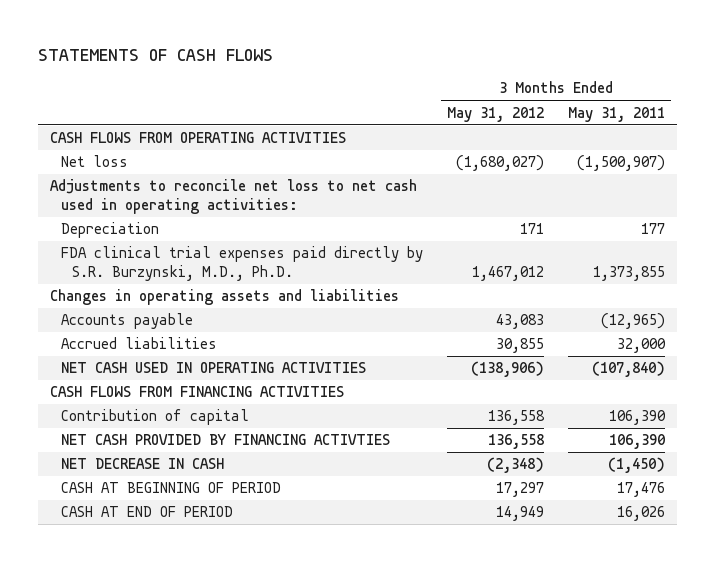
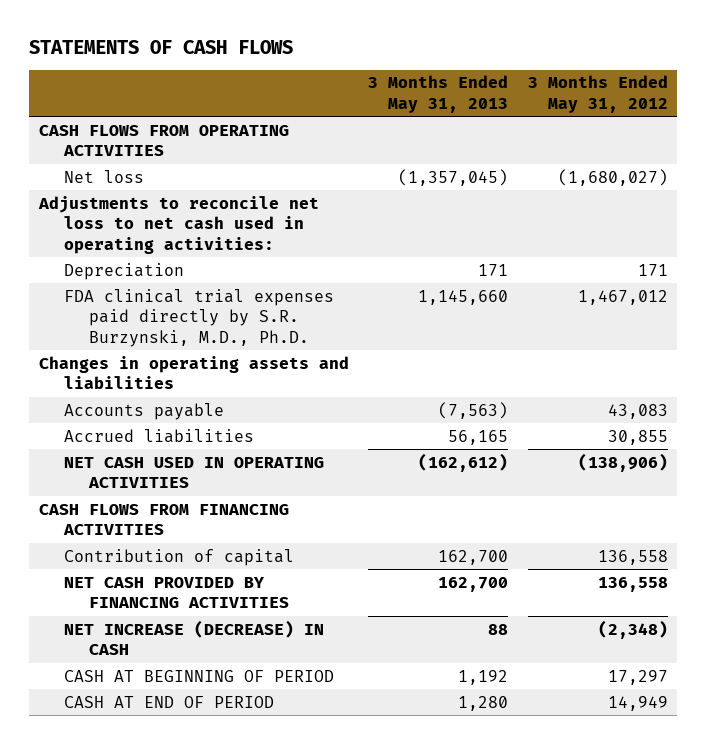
[568,106,666,122] May 31, 2011 -> none
none -> [368,75,509,113] 3 Months Ended May 31, 2013
[61,434,391,446] NET CASH PROVIDED BY FINANCING ACTIVTIES -> [63,576,289,609] NET CASH PROVIDED BY FINANCING ACTIVITIES
[61,458,225,470] NET DECREASE IN CASH -> [63,619,324,656] NET INCREASE (DECREASE) IN CASH

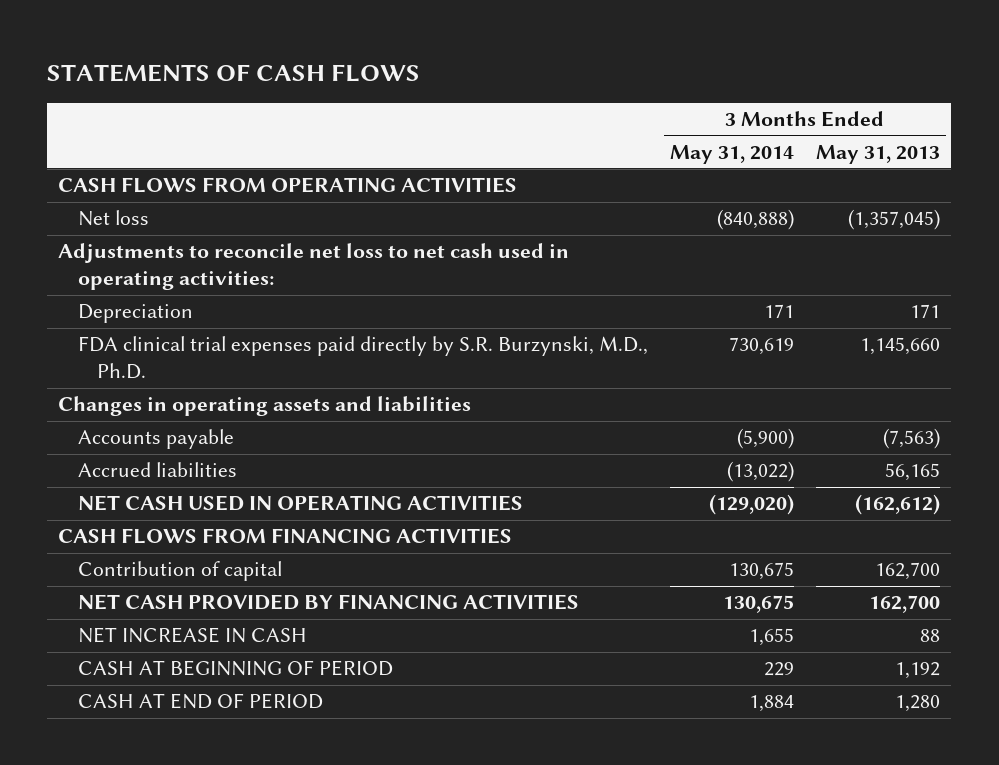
[527,75,668,113] 3 Months Ended May 31, 2012 -> none
none -> [670,144,795,164] May 31, 2014
[63,619,324,656] NET INCREASE (DECREASE) IN CASH -> [77,627,307,644] NET INCREASE IN CASH

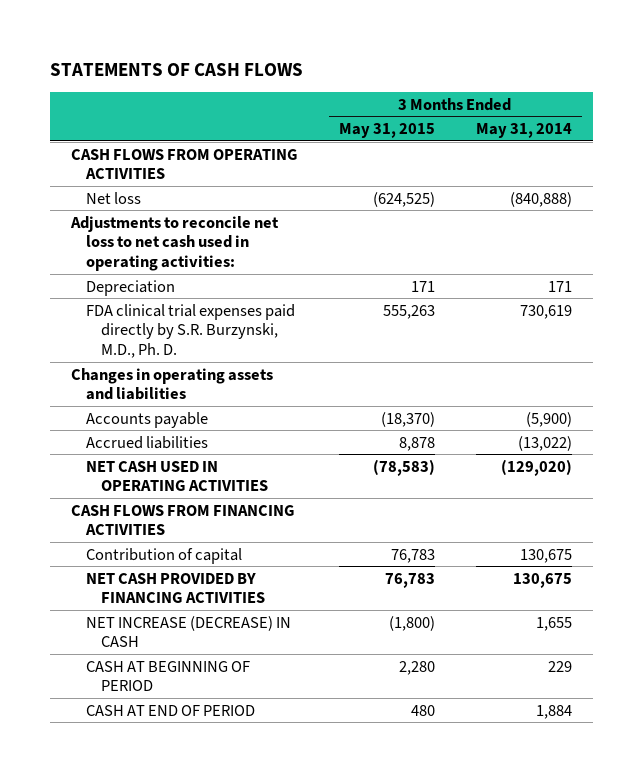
[816,144,941,164] May 31, 2013 -> none
none -> [338,122,435,138] May 31, 2015
[77,336,648,380] FDA clinical trial expenses paid directly by S.R. Burzynski, M.D., Ph.D. -> [85,303,295,358] FDA clinical trial expenses paid directly by S.R. Burzynski, M.D., Ph. D.
[77,627,307,644] NET INCREASE IN CASH -> [85,615,291,648] NET INCREASE (DECREASE) IN CASH

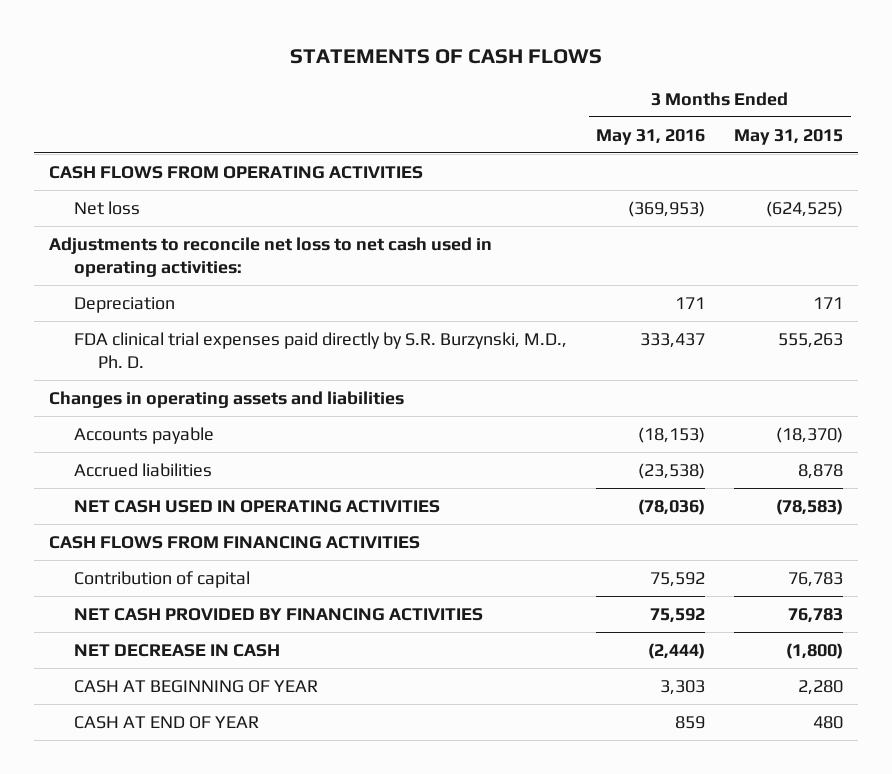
[476,122,573,138] May 31, 2014 -> none
none -> [595,128,705,145] May 31, 2016
[85,615,291,648] NET INCREASE (DECREASE) IN CASH -> [73,643,280,657] NET DECREASE IN CASH
[85,660,250,692] CASH AT BEGINNING OF PERIOD -> [73,679,318,693] CASH AT BEGINNING OF YEAR
[85,704,255,716] CASH AT END OF PERIOD -> [73,715,259,729] CASH AT END OF YEAR

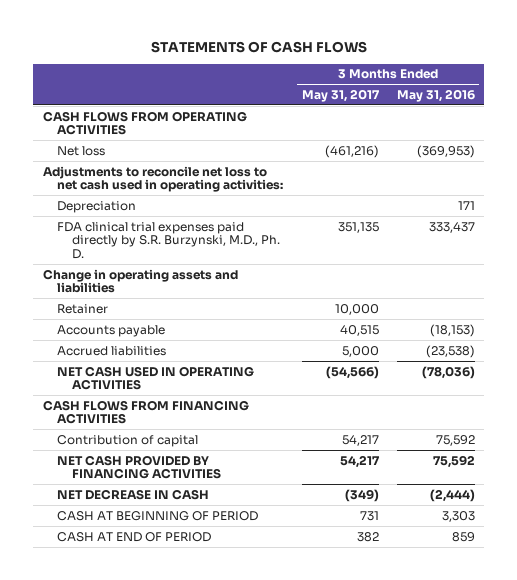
[734,128,844,145] May 31, 2015 -> none
none -> [301,88,380,102] May 31, 2017
[49,390,405,408] Changes in operating assets and liabilities -> [42,268,238,294] Change in operating assets and liabilities
none -> [57,303,109,314] Retainer
[73,679,318,693] CASH AT BEGINNING OF YEAR -> [57,510,259,521] CASH AT BEGINNING OF PERIOD
[73,715,259,729] CASH AT END OF YEAR -> [57,531,212,542] CASH AT END OF PERIOD

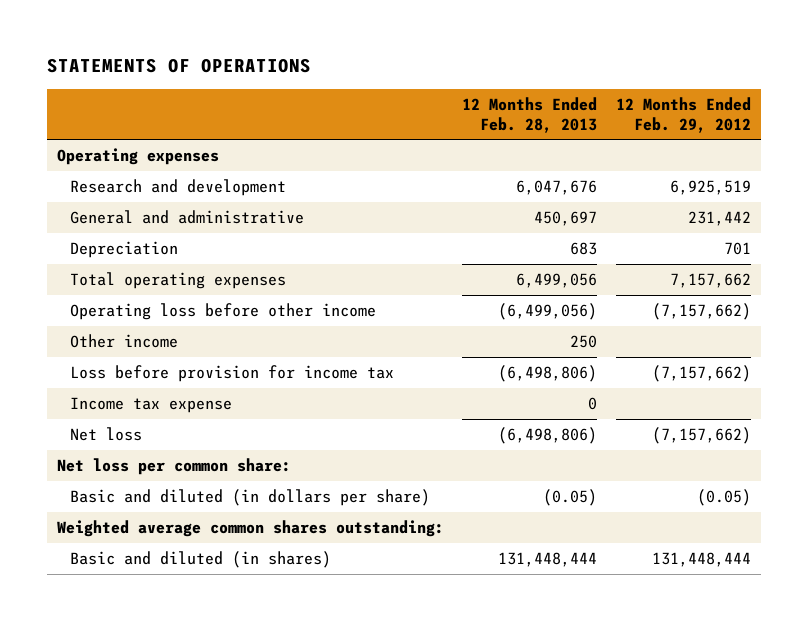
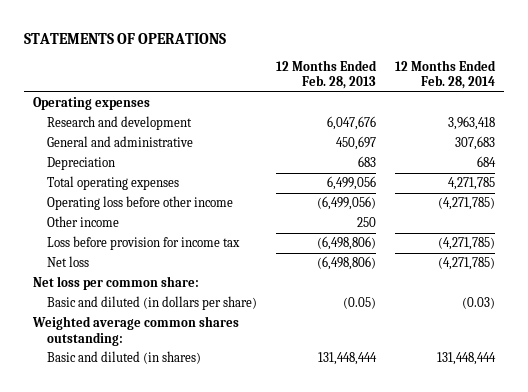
[616,96,752,133] 12 Months Ended Feb. 29, 2012 -> none
none -> [394,60,496,90] 12 Months Ended Feb. 28, 2014
[69,396,232,413] Income tax expense -> none

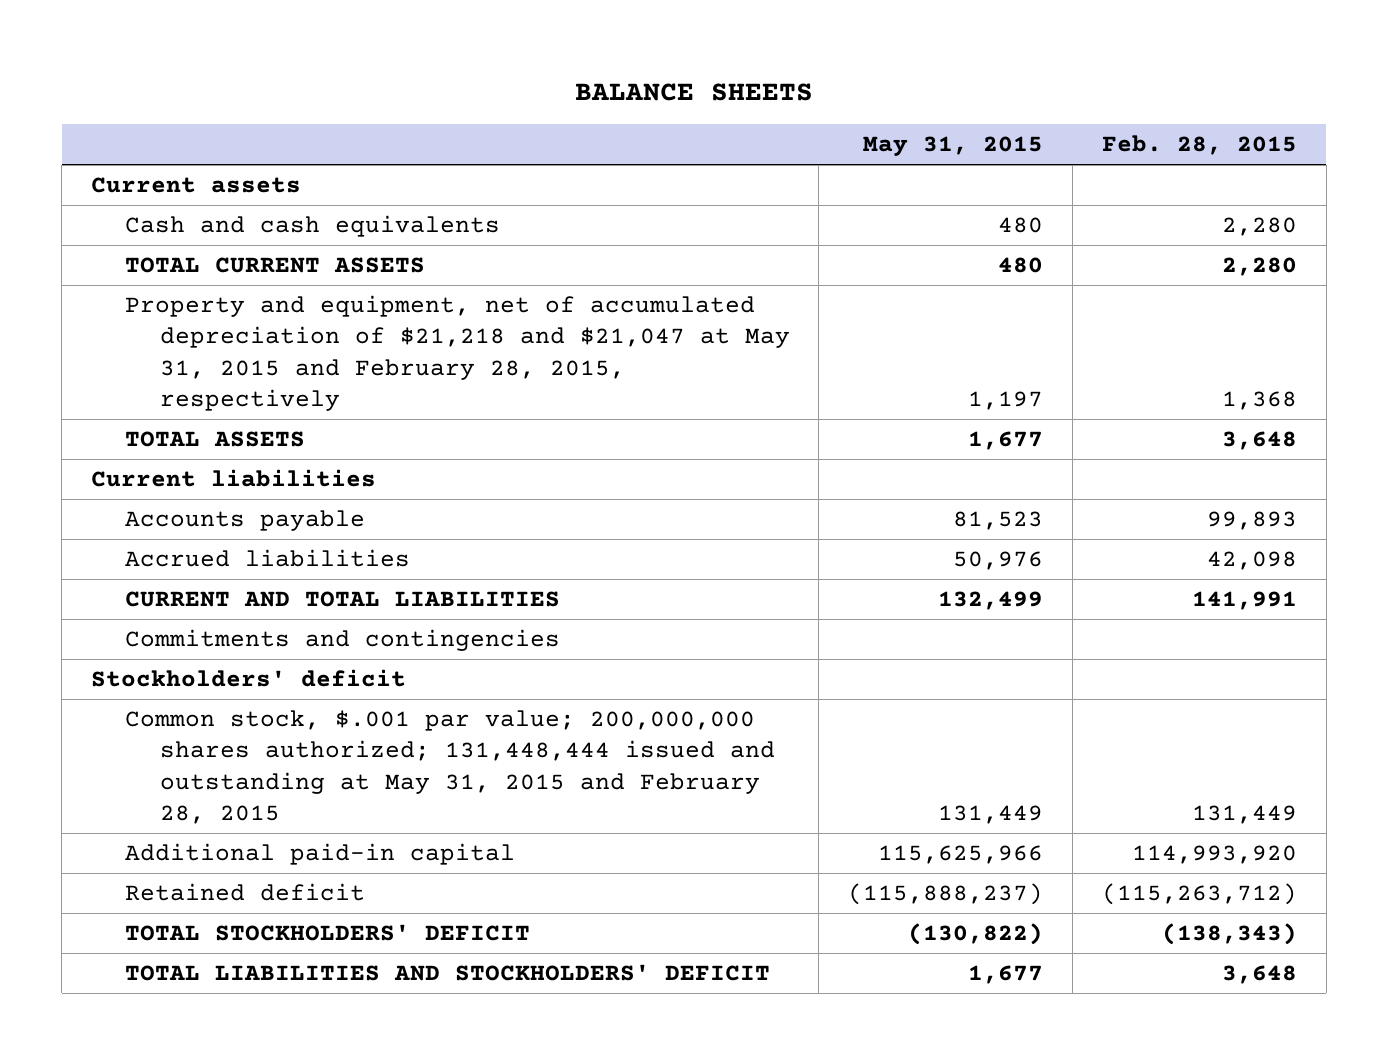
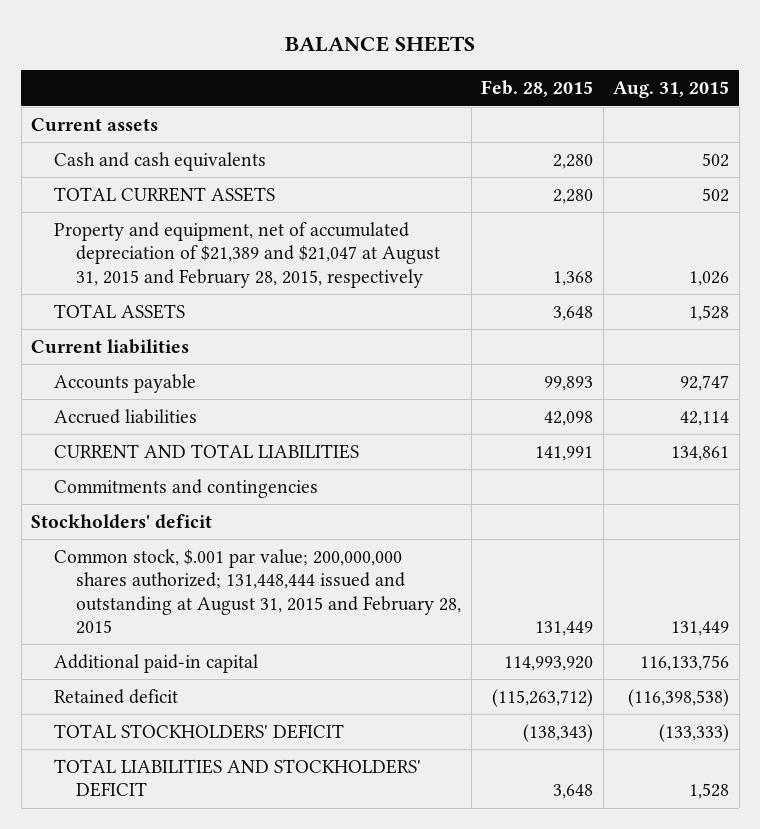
[863,136,1044,157] May 31, 2015 -> none
none -> [613,81,730,99] Aug. 31, 2015
[125,295,790,411] Property and equipment, net of accumulated depreciation of $21,218 and $21,047 at May 31, 2015 and February 28, 2015, respectively -> [53,221,440,288] Property and equipment, net of accumulated depreciation of $21,389 and $21,047 at August 31, 2015 and February 28, 2015, respectively
[125,710,775,824] Common stock, $.001 par value; 200,000,000 shares authorized; 131,448,444 issued and outstanding at May 31, 2015 and February 28, 2015 -> [53,548,461,635] Common stock, $.001 par value; 200,000,000 shares authorized; 131,448,444 issued and outstanding at August 31, 2015 and February 28, 2015

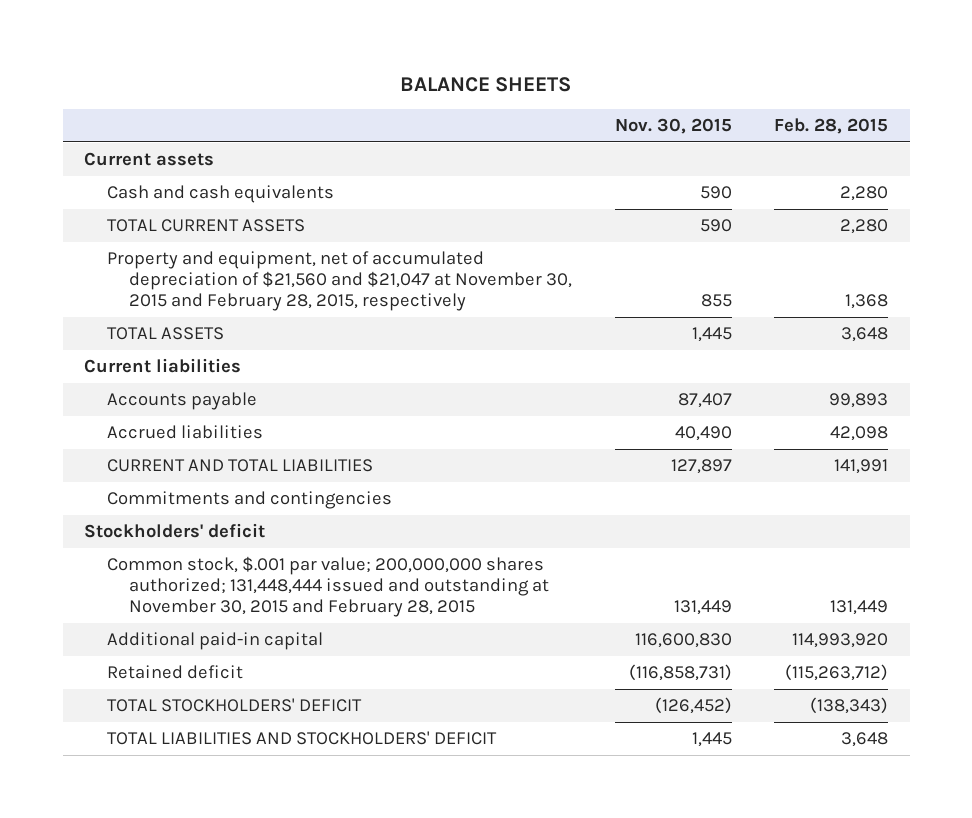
[613,81,730,99] Aug. 31, 2015 -> none
none -> [614,118,732,135] Nov. 30, 2015
[53,221,440,288] Property and equipment, net of accumulated depreciation of $21,389 and $21,047 at August 31, 2015 and February 28, 2015, respectively -> [106,251,573,312] Property and equipment, net of accumulated depreciation of $21,560 and $21,047 at November 30, 2015 and February 28, 2015, respectively
[53,548,461,635] Common stock, $.001 par value; 200,000,000 shares authorized; 131,448,444 issued and outstanding at August 31, 2015 and February 28, 2015 -> [106,556,550,618] Common stock, $.001 par value; 200,000,000 shares authorized; 131,448,444 issued and outstanding at November 30, 2015 and February 28, 2015

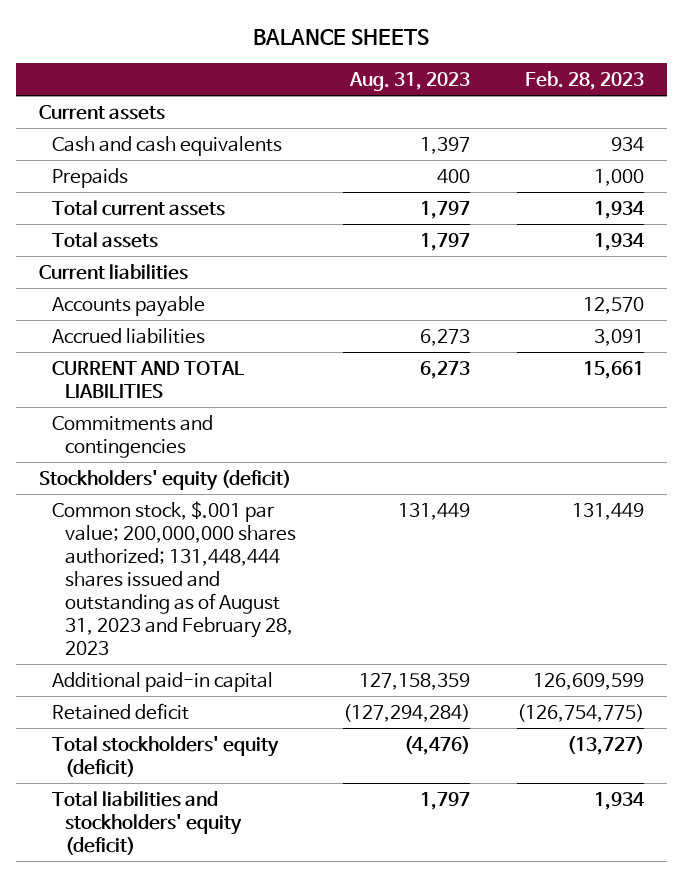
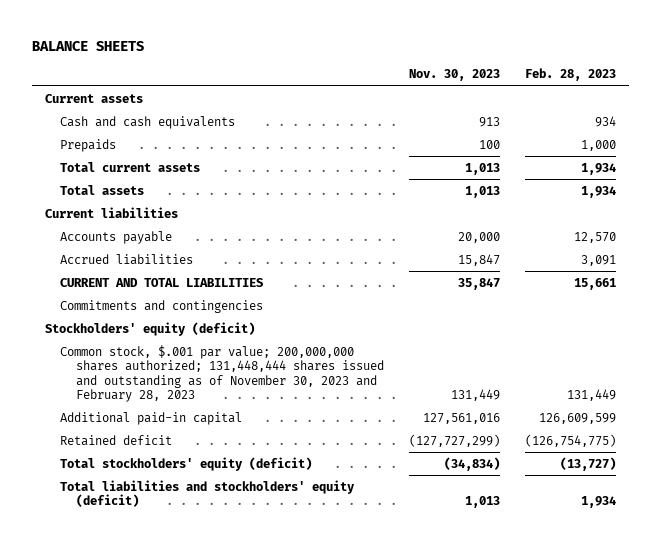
[348,71,470,91] Aug. 31, 2023 -> none
none -> [409,69,501,82] Nov. 30, 2023
[52,500,297,655] Common stock, $.001 par value; 200,000,000 shares authorized; 131,448,444 shares issued and outstanding as of August 31, 2023 and February 28, 2023 -> [60,344,384,402] Common stock, $.001 par value; 200,000,000 shares authorized; 131,448,444 shares issued and outstanding as of November 30, 2023 and February 28, 2023

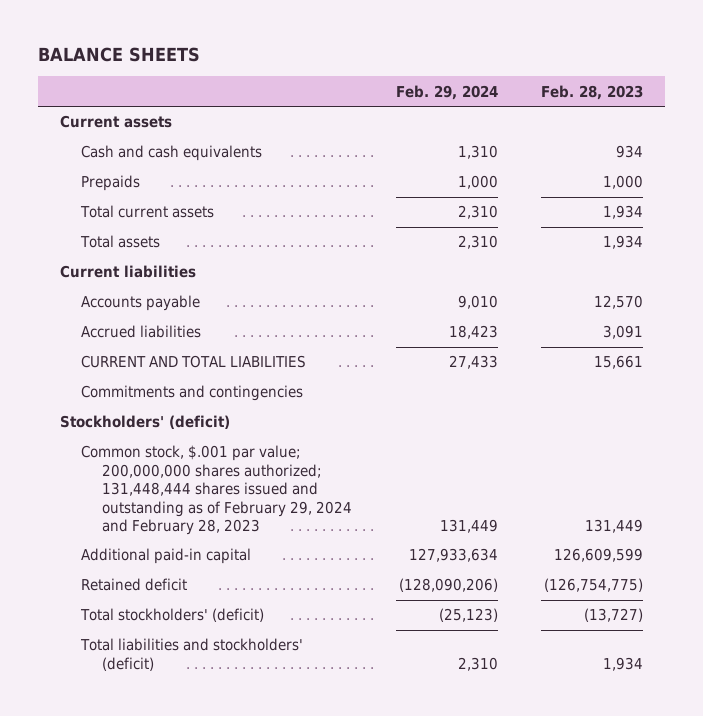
[409,69,501,82] Nov. 30, 2023 -> none
none -> [395,84,498,100] Feb. 29, 2024
[44,321,255,336] Stockholders' equity (deficit) -> [59,415,230,430] Stockholders' (deficit)
[60,344,384,402] Common stock, $.001 par value; 200,000,000 shares authorized; 131,448,444 shares issued and outstanding as of November 30, 2023 and February 28, 2023 -> [80,445,353,535] Common stock, $.001 par value; 200,000,000 shares authorized; 131,448,444 shares issued and outstanding as of February 29, 2024 and February 28, 2023
[60,456,313,471] Total stockholders' equity (deficit) -> [79,608,264,623] Total stockholders' (deficit)
[60,479,356,508] Total liabilities and stockholders' equity (deficit) -> [79,638,303,671] Total liabilities and stockholders' (deficit)

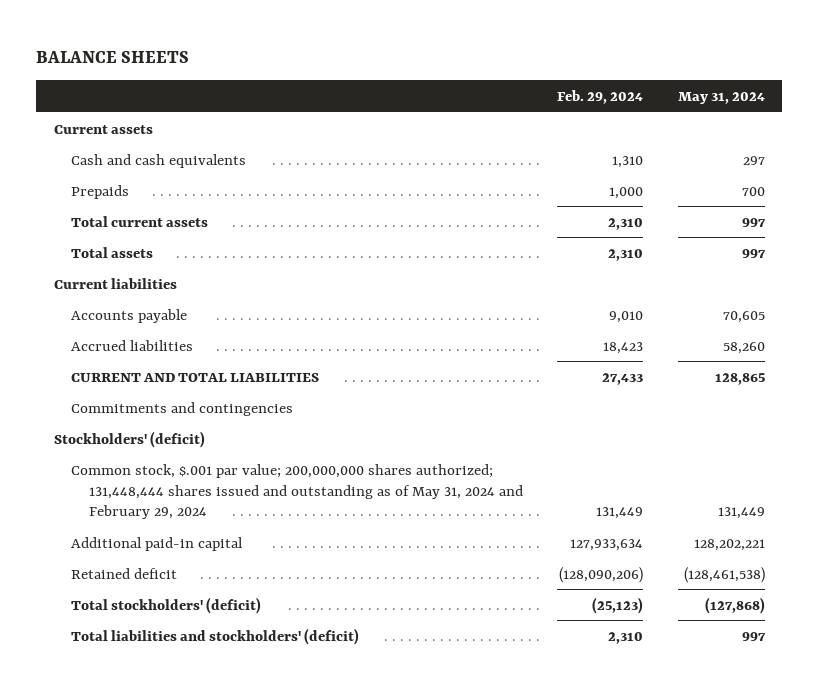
[541,84,644,100] Feb. 28, 2023 -> none
none -> [677,91,765,104] May 31, 2024
[80,445,353,535] Common stock, $.001 par value; 200,000,000 shares authorized; 131,448,444 shares issued and outstanding as of February 29, 2024 and February 28, 2023 -> [71,463,524,520] Common stock, $.001 par value; 200,000,000 shares authorized; 131,448,444 shares issued and outstanding as of May 31, 2024 and February 29, 2024

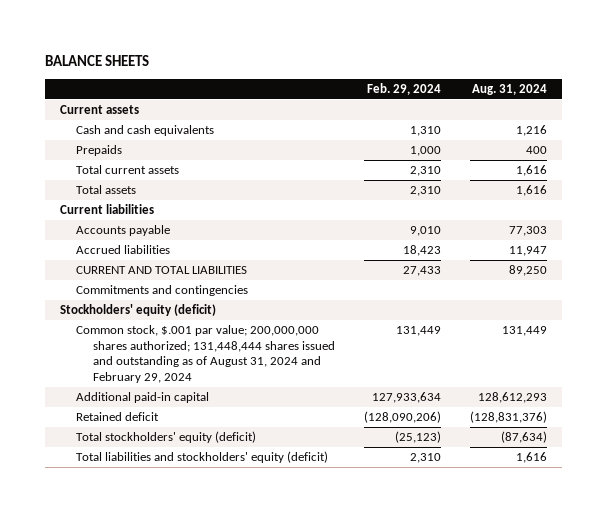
[677,91,765,104] May 31, 2024 -> none
none -> [472,84,548,96] Aug. 31, 2024
[53,430,205,448] Stockholders' (deficit) -> [60,304,217,317] Stockholders' equity (deficit)
[71,463,524,520] Common stock, $.001 par value; 200,000,000 shares authorized; 131,448,444 shares issued and outstanding as of May 31, 2024 and February 29, 2024 -> [76,325,335,383] Common stock, $.001 par value; 200,000,000 shares authorized; 131,448,444 shares issued and outstanding as of August 31, 2024 and February 29, 2024
[71,596,262,614] Total stockholders' (deficit) -> [76,431,257,444] Total stockholders' equity (deficit)
[71,627,360,645] Total liabilities and stockholders' (deficit) -> [76,451,329,464] Total liabilities and stockholders' equity (deficit)

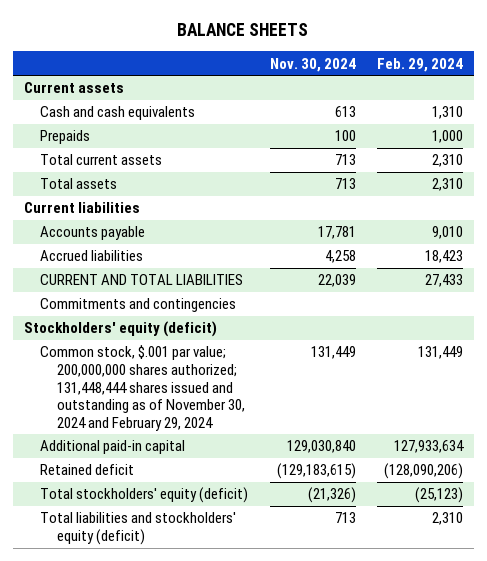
[472,84,548,96] Aug. 31, 2024 -> none
none -> [269,57,356,72] Nov. 30, 2024
[76,325,335,383] Common stock, $.001 par value; 200,000,000 shares authorized; 131,448,444 shares issued and outstanding as of August 31, 2024 and February 29, 2024 -> [40,345,245,431] Common stock, $.001 par value; 200,000,000 shares authorized; 131,448,444 shares issued and outstanding as of November 30, 2024 and February 29, 2024

